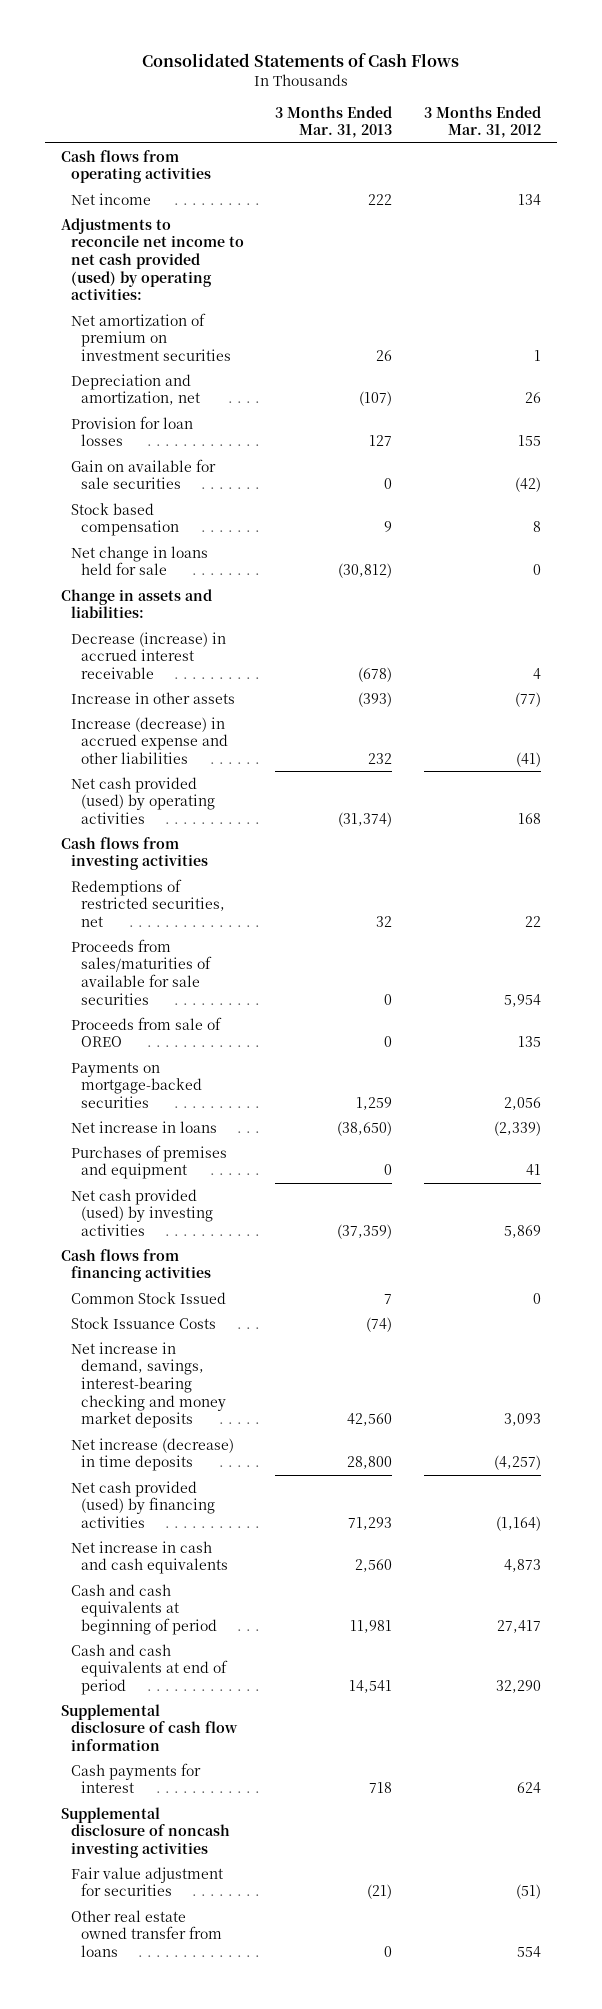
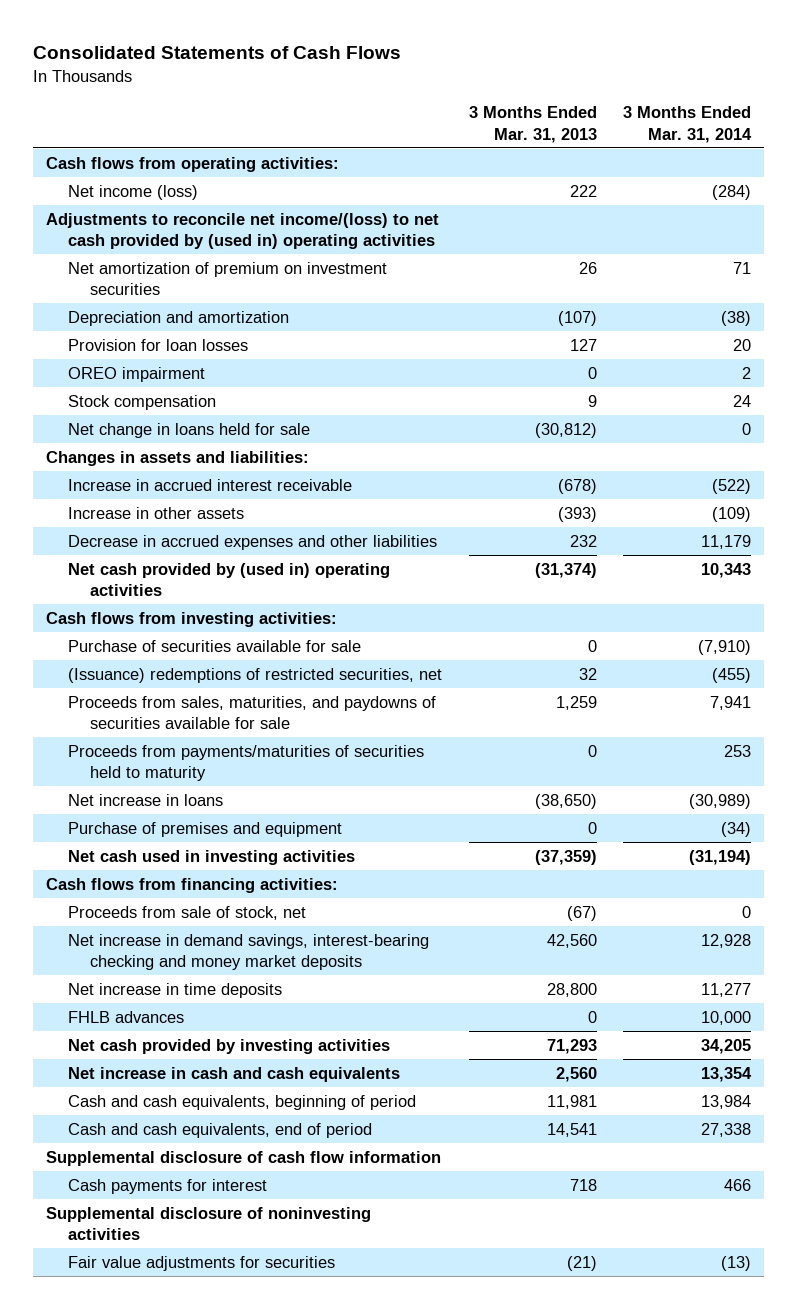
[424,105,542,139] 3 Months Ended Mar. 31, 2012 -> none
none -> [622,106,752,143] 3 Months Ended Mar. 31, 2014
[60,149,211,184] Cash flows from operating activities -> [46,156,340,172] Cash flows from operating activities:
[70,192,151,205] Net income -> [68,184,199,200] Net income (loss)
[60,217,244,301] Adjustments to reconcile net income to net cash provided (used) by operating activities: -> [46,212,440,250] Adjustments to reconcile net income/(loss) to net cash provided by (used in) operating activities
[70,373,200,406] Depreciation and amortization, net -> [68,310,290,326] Depreciation and amortization
[70,458,216,490] Gain on available for sale securities -> none
none -> [68,366,206,382] OREO impairment
[70,502,179,537] Stock based compensation -> [68,394,217,410] Stock compensation
[60,588,212,619] Change in assets and liabilities: -> [46,450,310,466] Changes in assets and liabilities:
[70,631,226,679] Decrease (increase) in accrued interest receivable -> [68,478,353,491] Increase in accrued interest receivable
[70,1016,222,1048] Proceeds from sale of OREO -> none
[70,1061,202,1108] Payments on mortgage-backed securities -> none
[70,716,228,764] Increase (decrease) in accrued expense and other liabilities -> [68,534,438,550] Decrease in accrued expenses and other liabilities
[70,776,215,824] Net cash provided (used) by operating activities -> [68,562,391,597] Net cash provided by (used in) operating activities
[60,836,208,871] Cash flows from investing activities -> [46,611,338,627] Cash flows from investing activities:
none -> [68,639,362,652] Purchase of securities available for sale
[70,878,225,927] Redemptions of restricted securities, net -> [68,667,443,683] (Issuance) redemptions of restricted securities, net
[70,938,212,1005] Proceeds from sales/maturities of available for sale securities -> [68,695,437,730] Proceeds from sales, maturities, and paydowns of securities available for sale
[384,993,393,1005] 0 -> [555,695,597,710] 1,259
none -> [68,744,425,782] Proceeds from payments/maturities of securities held to maturity
[70,1291,226,1304] Common Stock Issued -> none
[70,1316,216,1329] Stock Issuance Costs -> none
[70,1144,227,1180] Purchases of premises and equipment -> [68,821,343,837] Purchase of premises and equipment
[70,1188,213,1236] Net cash provided (used) by investing activities -> [68,849,356,865] Net cash used in investing activities
[60,1248,211,1283] Cash flows from financing activities -> [46,877,339,893] Cash flows from financing activities:
none -> [68,905,307,920] Proceeds from sale of stock, net
[70,1341,226,1429] Net increase in demand, savings, interest-bearing checking and money market deposits -> [68,933,430,971] Net increase in demand savings, interest-bearing checking and money market deposits
[70,1437,234,1472] Net increase (decrease) in time deposits -> [68,982,283,998] Net increase in time deposits
none -> [68,1010,185,1023] FHLB advances
[70,1480,215,1528] Net cash provided (used) by financing activities -> [68,1038,391,1054] Net cash provided by investing activities
[70,1583,217,1635] Cash and cash equivalents at beginning of period -> [68,1094,417,1110] Cash and cash equivalents, beginning of period
[70,1643,228,1695] Cash and cash equivalents at end of period -> [68,1122,373,1138] Cash and cash equivalents, end of period
[70,1909,222,1957] Other real estate owned transfer from loans -> none
[60,1806,230,1858] Supplemental disclosure of noncash investing activities -> [46,1206,372,1241] Supplemental disclosure of noninvesting activities
[70,1866,223,1897] Fair value adjustment for securities -> [68,1255,336,1271] Fair value adjustments for securities

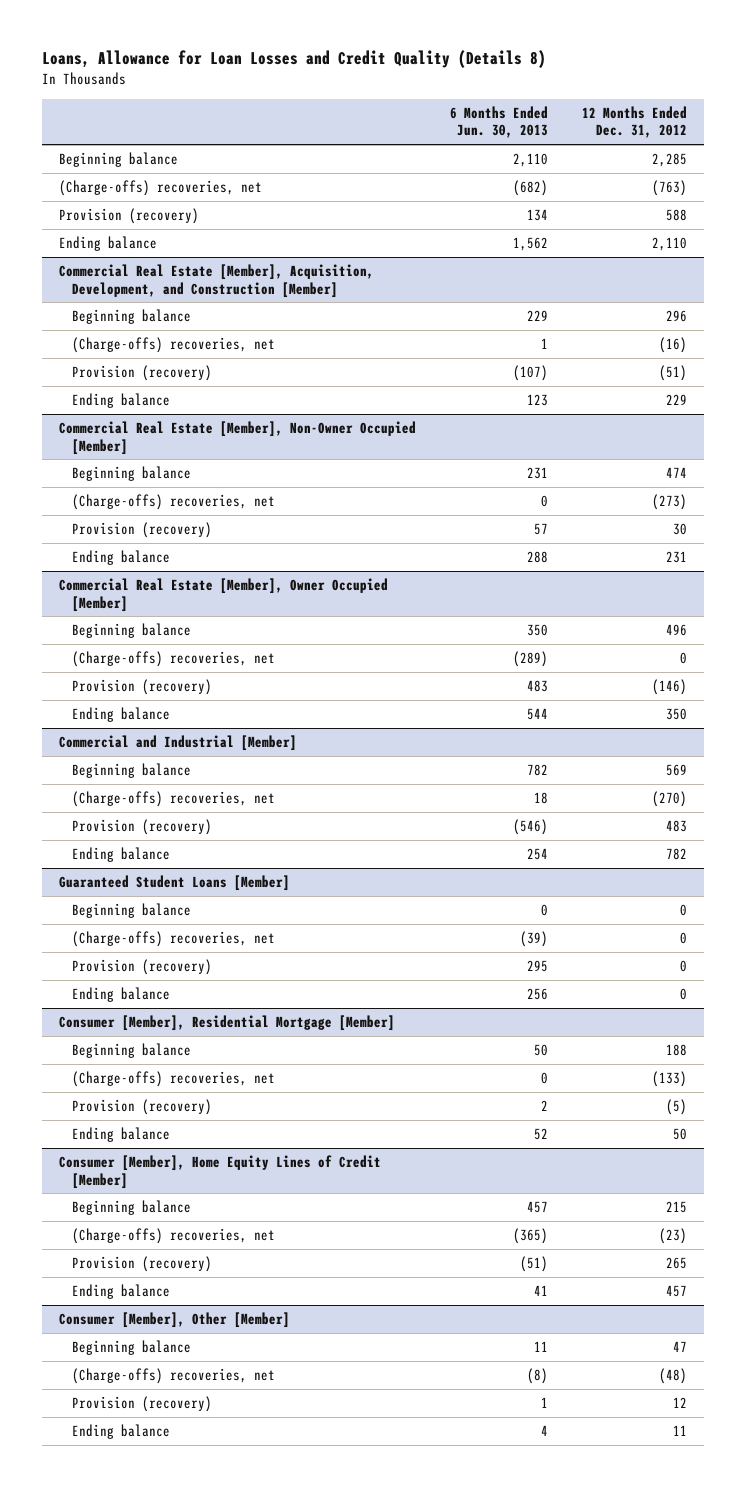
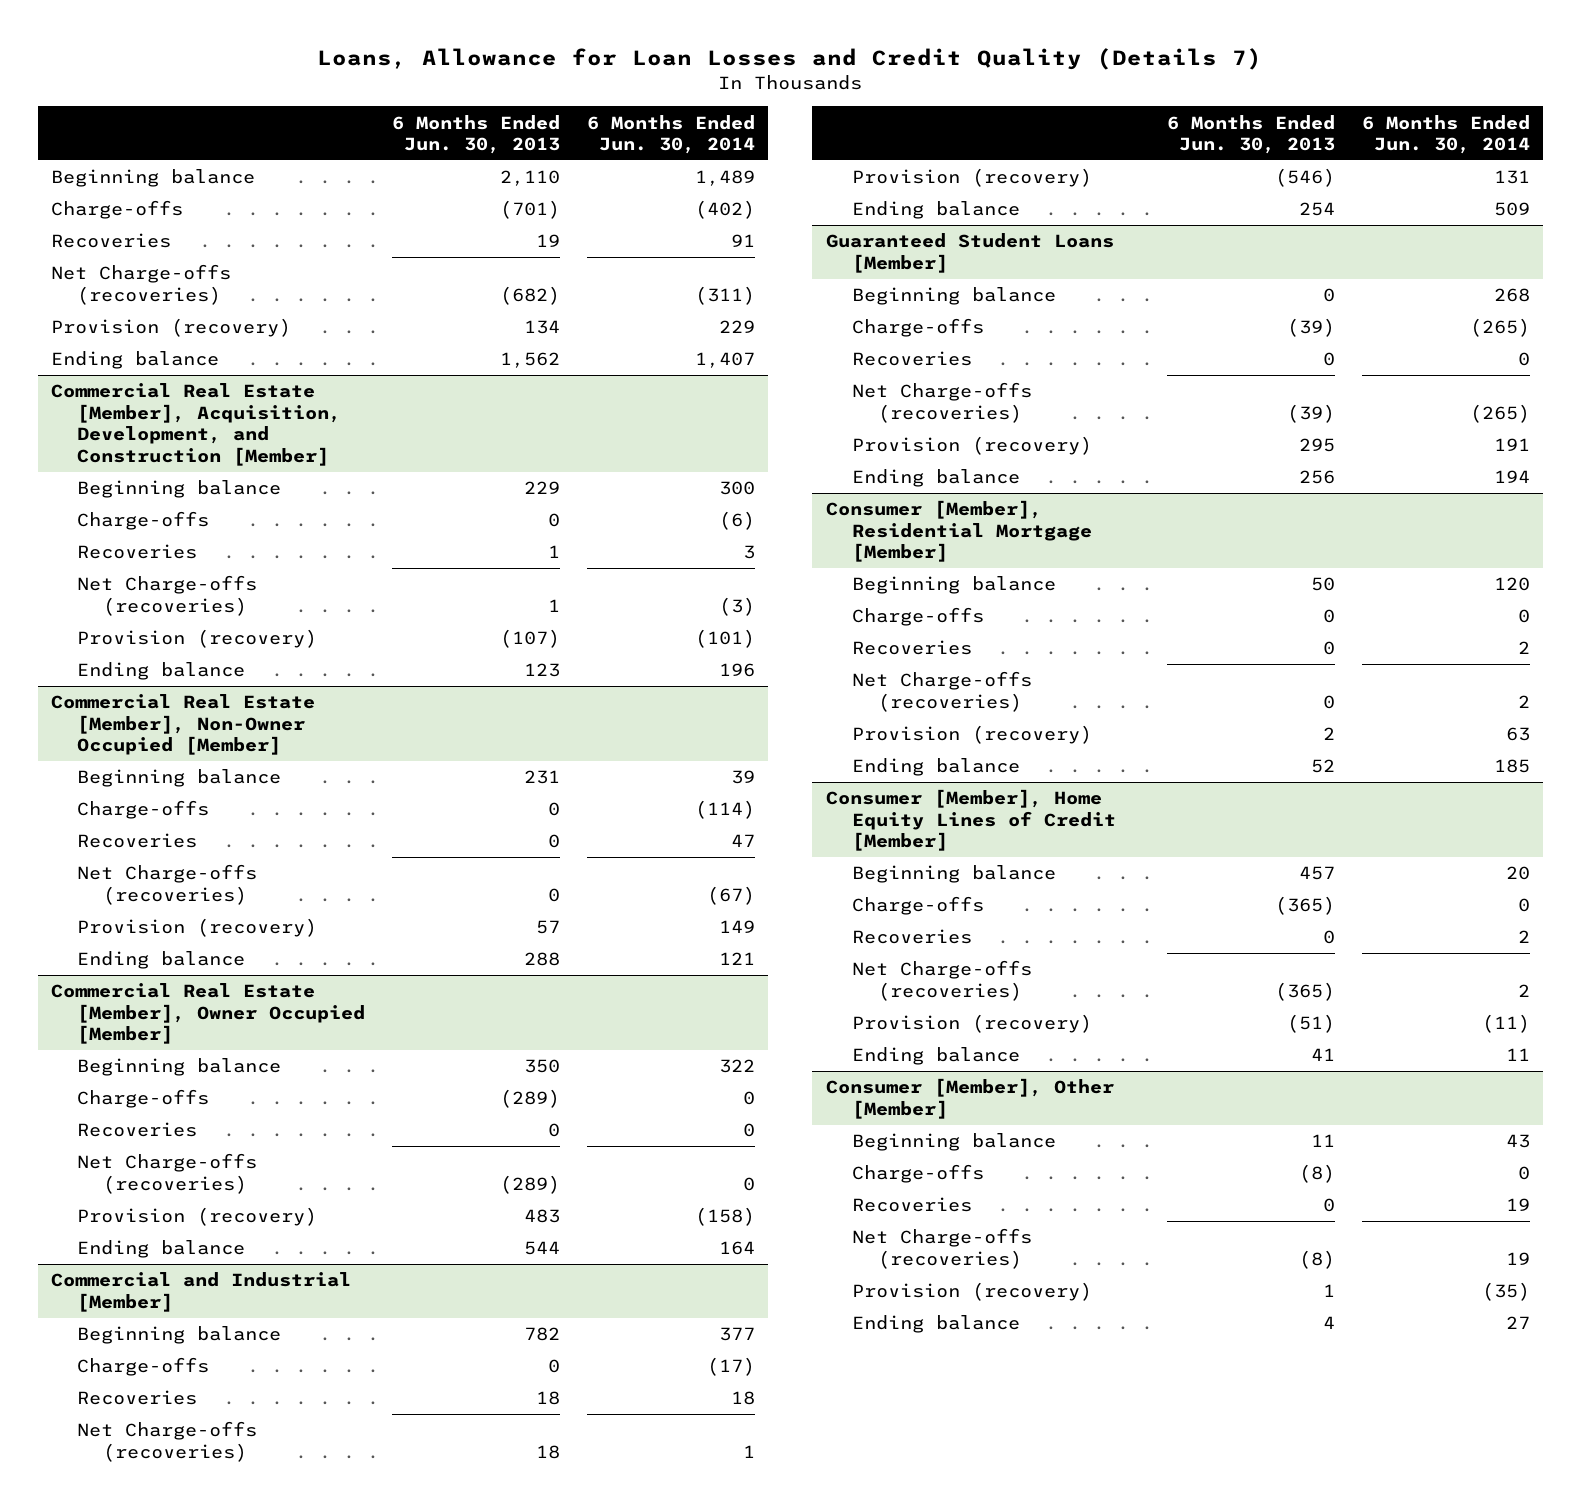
[41,50,546,69] Loans, Allowance for Loan Losses and Credit Quality (Details 8) -> [317,47,1263,70] Loans, Allowance for Loan Losses and Credit Quality (Details 7)
[582,105,688,139] 12 Months Ended Dec. 31, 2012 -> none
none -> [586,114,755,155] 6 Months Ended Jun. 30, 2014
[58,179,262,196] (Charge-offs) recoveries, net -> [51,200,184,220] Charge-offs
[512,179,548,196] (682) -> [500,200,561,220] (701)
none -> [51,233,172,249] Recoveries
none -> [51,264,232,305] Net Charge-offs (recoveries)
[72,336,276,353] (Charge-offs) recoveries, net -> [77,511,210,531] Charge-offs
[540,337,548,349] 1 -> [548,513,561,528] 0
none -> [77,544,198,560] Recoveries
none -> [77,575,258,616] Net Charge-offs (recoveries)
[72,493,276,510] (Charge-offs) recoveries, net -> [77,800,210,820] Charge-offs
none -> [77,833,198,849] Recoveries
none -> [77,864,258,905] Net Charge-offs (recoveries)
[72,650,276,667] (Charge-offs) recoveries, net -> [77,1089,210,1109] Charge-offs
none -> [77,1122,198,1138] Recoveries
none -> [77,1153,258,1194] Net Charge-offs (recoveries)
[72,790,276,807] (Charge-offs) recoveries, net -> [77,1357,210,1377] Charge-offs
[533,791,548,804] 18 -> [548,1359,561,1374] 0
none -> [77,1390,198,1406] Recoveries
none -> [77,1421,258,1462] Net Charge-offs (recoveries)
[72,930,276,947] (Charge-offs) recoveries, net -> [851,318,984,338] Charge-offs
none -> [851,351,972,367] Recoveries
none -> [851,382,1032,423] Net Charge-offs (recoveries)
[72,1070,276,1087] (Charge-offs) recoveries, net -> [851,607,984,627] Charge-offs
none -> [851,640,972,656] Recoveries
none -> [851,671,1032,712] Net Charge-offs (recoveries)
[72,1227,276,1244] (Charge-offs) recoveries, net -> [851,896,984,916] Charge-offs
none -> [851,929,972,945] Recoveries
none -> [851,960,1032,1001] Net Charge-offs (recoveries)
[72,1367,276,1384] (Charge-offs) recoveries, net -> [851,1164,984,1184] Charge-offs
none -> [851,1197,972,1213] Recoveries
none -> [851,1228,1032,1269] Net Charge-offs (recoveries)

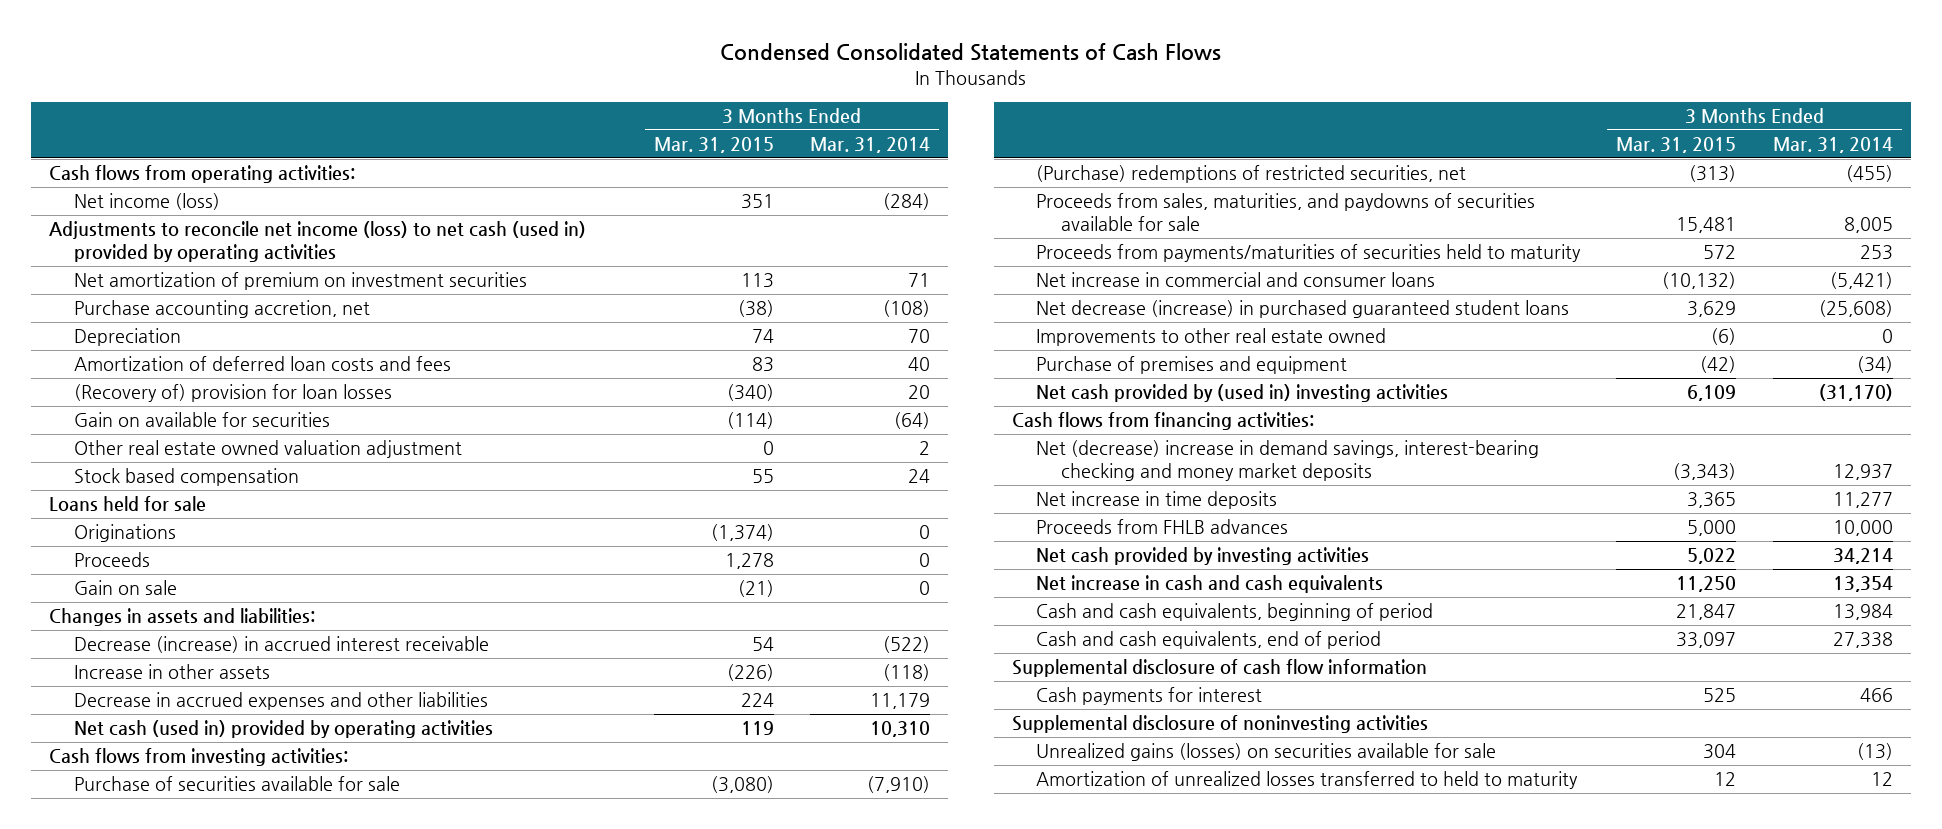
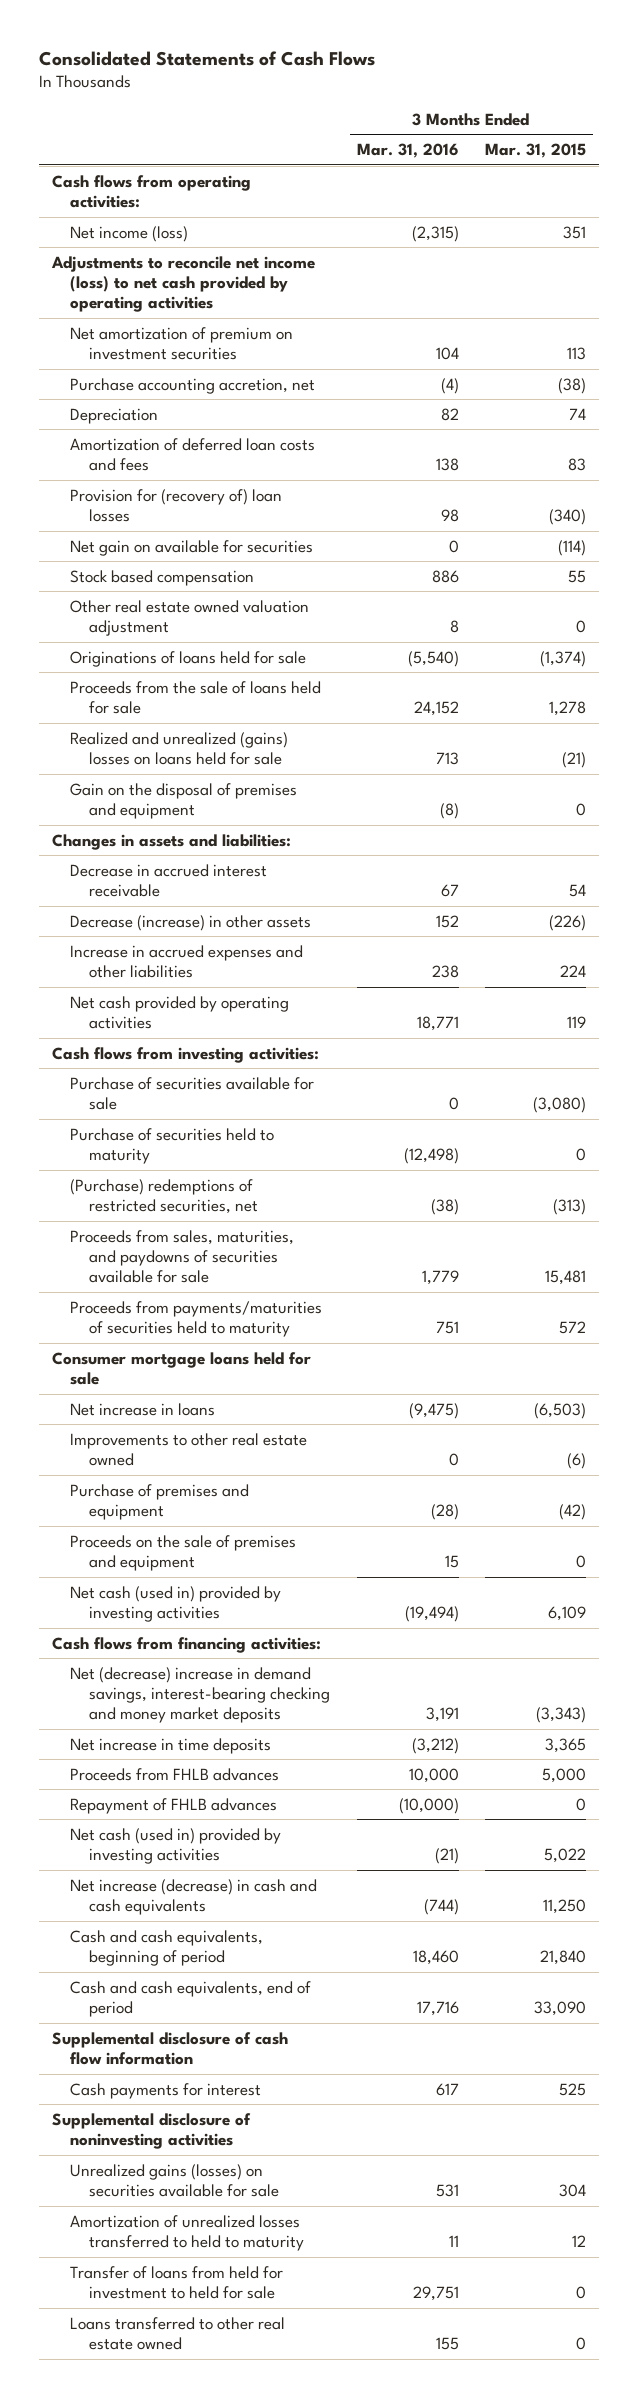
[720,43,1222,62] Condensed Consolidated Statements of Cash Flows -> [38,50,375,66] Consolidated Statements of Cash Flows
[810,137,931,154] Mar. 31, 2014 -> none
none -> [356,142,459,158] Mar. 31, 2016
[49,221,587,263] Adjustments to reconcile net income (loss) to net cash (used in) provided by operating activities -> [50,255,315,313] Adjustments to reconcile net income (loss) to net cash provided by operating activities
[73,384,392,403] (Recovery of) provision for loan losses -> [70,488,283,522] Provision for (recovery of) loan losses
[73,412,330,428] Gain on available for securities -> [70,539,314,556] Net gain on available for securities
[49,496,207,512] Loans held for sale -> none
[73,580,177,596] Gain on sale -> none
[73,440,462,459] Other real estate owned valuation adjustment -> [70,599,310,636] Other real estate owned valuation adjustment
[73,524,176,543] Originations -> [70,650,307,667] Originations of loans held for sale
[73,552,150,568] Proceeds -> [70,680,322,714] Proceeds from the sale of loans held for sale
none -> [70,731,289,765] Realized and unrealized (gains) losses on loans held for sale
none -> [70,782,298,819] Gain on the disposal of premises and equipment
[73,636,489,654] Decrease (increase) in accrued interest receivable -> [70,863,268,897] Decrease in accrued interest receivable
[73,664,270,680] Increase in other assets -> [70,914,312,931] Decrease (increase) in other assets
[73,692,488,711] Decrease in accrued expenses and other liabilities -> [70,944,304,978] Increase in accrued expenses and other liabilities
[73,720,493,739] Net cash (used in) provided by operating activities -> [70,995,290,1029] Net cash provided by operating activities
none -> [70,1127,275,1164] Purchase of securities held to maturity
[1036,300,1570,319] Net decrease (increase) in purchased guaranteed student loans -> none
none -> [51,1351,311,1385] Consumer mortgage loans held for sale
[1036,272,1436,288] Net increase in commercial and consumer loans -> [70,1402,216,1416] Net increase in loans
[1662,272,1737,290] (10,132) -> [534,1402,587,1419] (6,503)
none -> [70,1534,297,1571] Proceeds on the sale of premises and equipment
[1036,384,1449,403] Net cash provided by (used in) investing activities -> [70,1585,282,1622] Net cash (used in) provided by investing activities
none -> [70,1797,278,1814] Repayment of FHLB advances
[1036,547,1370,566] Net cash provided by investing activities -> [70,1827,282,1864] Net cash (used in) provided by investing activities
[1036,575,1384,594] Net increase in cash and cash equivalents -> [70,1878,318,1915] Net increase (decrease) in cash and cash equivalents
[1676,604,1737,621] 21,847 -> [540,1949,587,1965] 21,840
[1676,632,1737,649] 33,097 -> [534,2000,587,2016] 33,090
none -> [70,2265,284,2299] Transfer of loans from held for investment to held for sale
none -> [70,2316,286,2350] Loans transferred to other real estate owned

